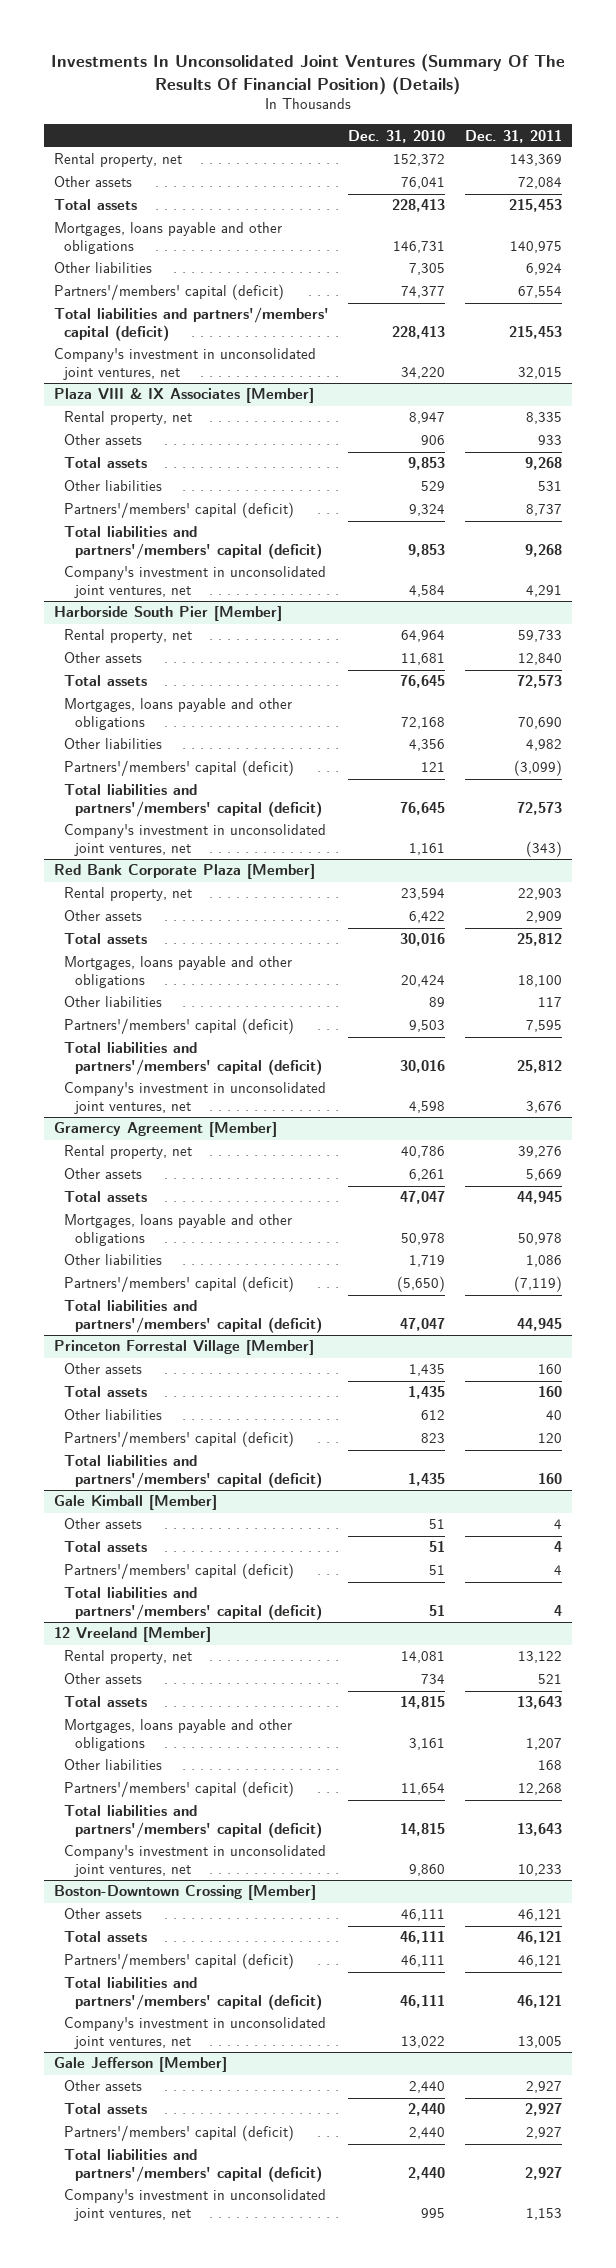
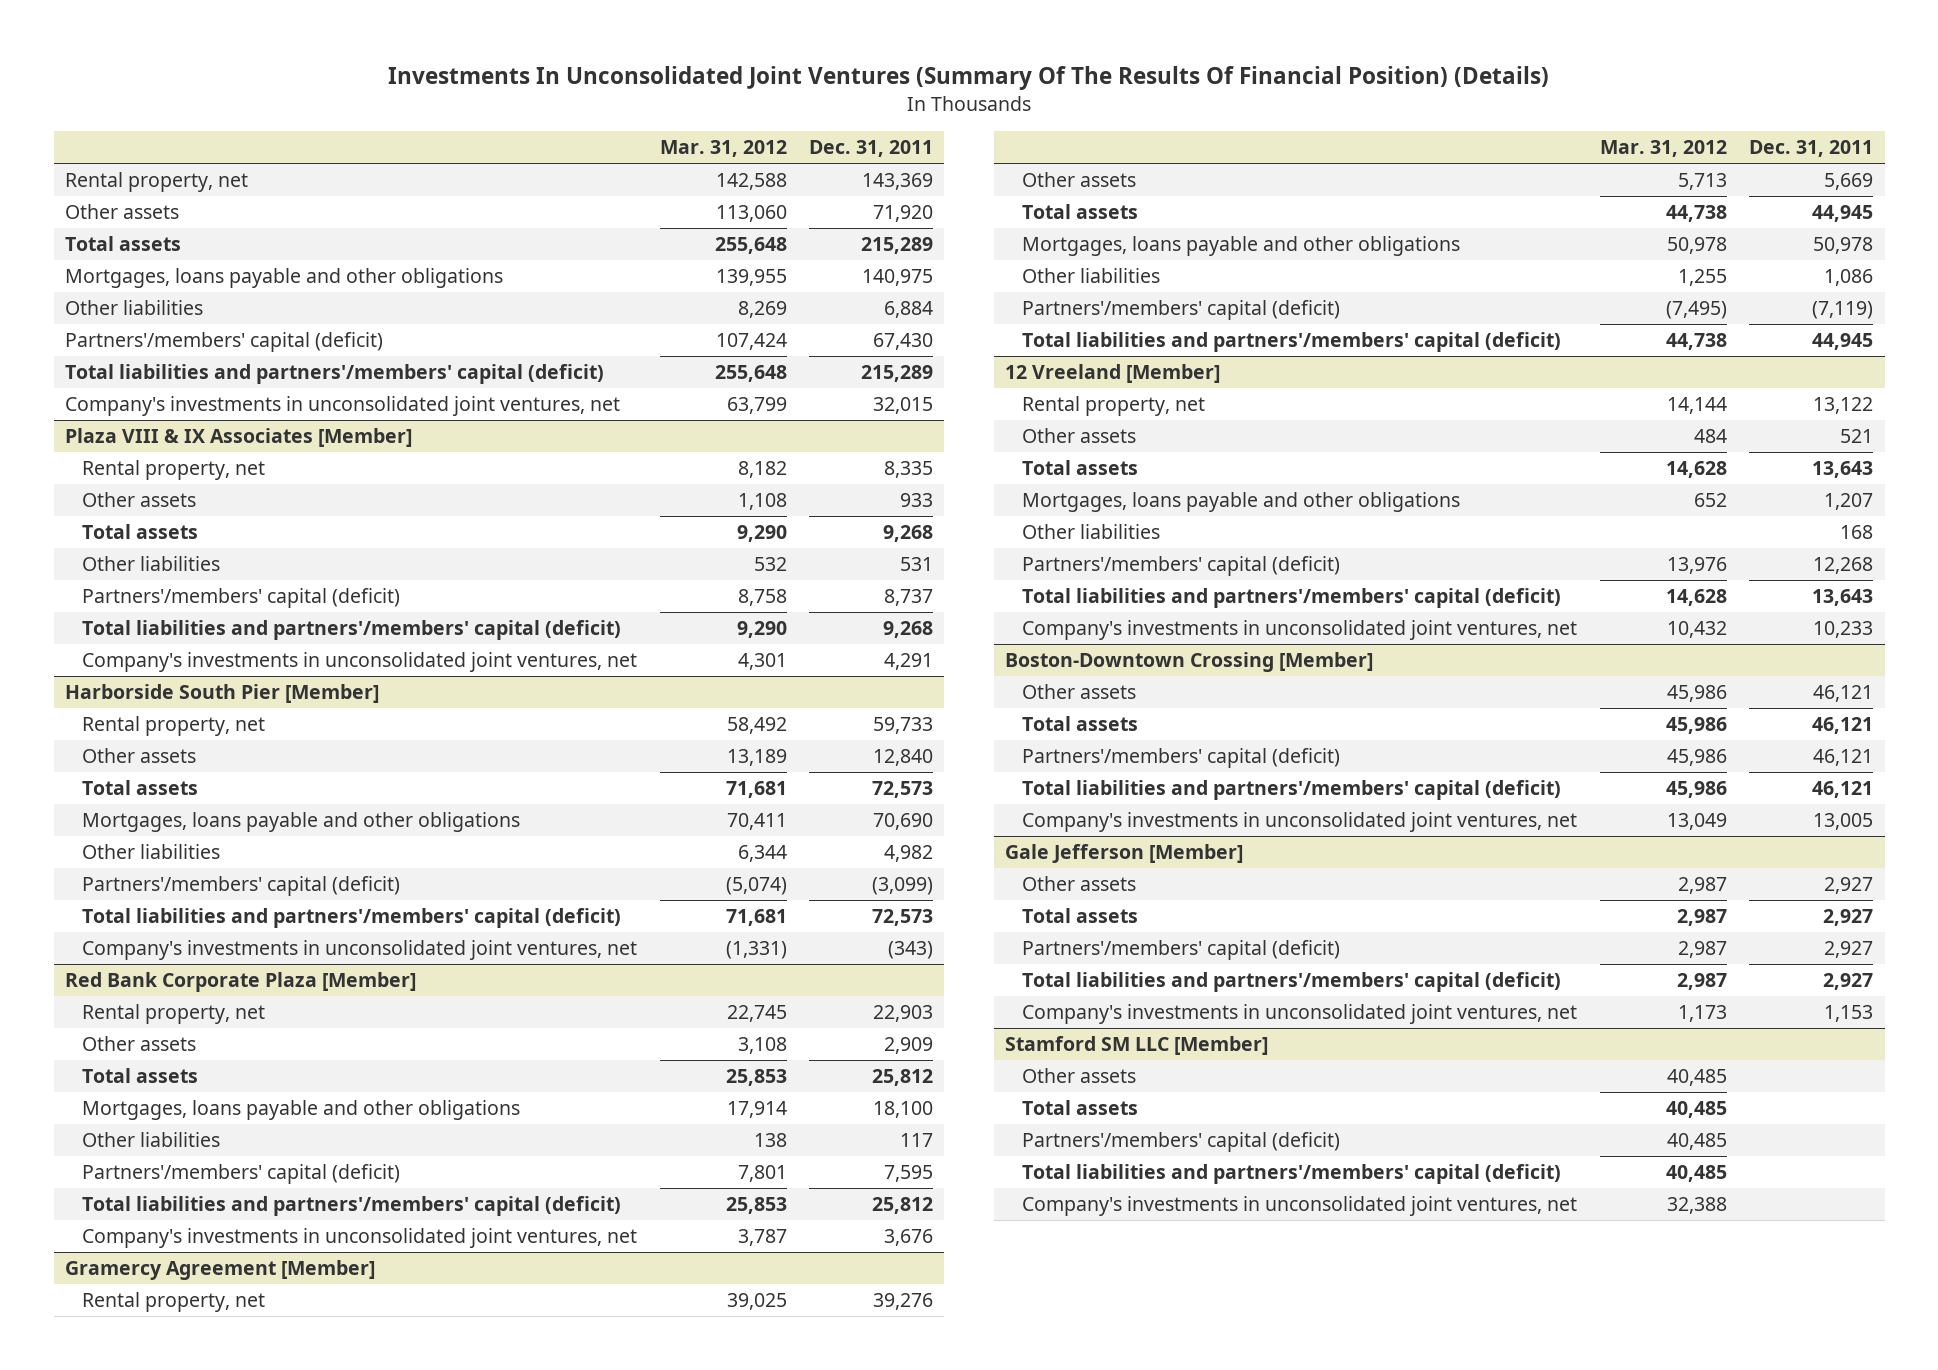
[348,129,446,143] Dec. 31, 2010 -> none
none -> [659,139,787,157] Mar. 31, 2012
[518,177,563,190] 72,084 -> [873,205,934,223] 71,920
[509,199,563,213] 215,453 -> [861,237,934,255] 215,289
[526,263,563,276] 6,924 -> [884,301,934,319] 6,884
[518,286,563,299] 67,554 -> [873,333,934,351] 67,430
[509,325,563,339] 215,453 -> [861,365,934,383] 215,289
[53,348,316,380] Company's investment in unconsolidated joint ventures, net -> [64,396,620,417] Company's investments in unconsolidated joint ventures, net
[64,566,327,598] Company's investment in unconsolidated joint ventures, net -> [81,652,637,673] Company's investments in unconsolidated joint ventures, net
[64,824,327,856] Company's investment in unconsolidated joint ventures, net -> [81,940,637,961] Company's investments in unconsolidated joint ventures, net
[64,1082,327,1114] Company's investment in unconsolidated joint ventures, net -> [81,1228,637,1249] Company's investments in unconsolidated joint ventures, net
[53,1340,314,1356] Princeton Forrestal Village [Member] -> none
[64,1363,143,1375] Other assets -> none
[64,1386,148,1398] Total assets -> none
[64,1409,163,1421] Other liabilities -> none
[64,1431,295,1448] Partners'/members' capital (deficit) -> none
[64,1455,322,1488] Total liabilities and partners'/members' capital (deficit) -> none
[53,1495,217,1511] Gale Kimball [Member] -> none
[64,1518,143,1530] Other assets -> none
[64,1541,148,1553] Total assets -> none
[64,1563,295,1580] Partners'/members' capital (deficit) -> none
[64,1587,322,1620] Total liabilities and partners'/members' capital (deficit) -> none
[64,1845,327,1877] Company's investment in unconsolidated joint ventures, net -> [1022,620,1578,641] Company's investments in unconsolidated joint ventures, net
[64,2017,327,2049] Company's investment in unconsolidated joint ventures, net -> [1022,812,1578,833] Company's investments in unconsolidated joint ventures, net
[64,2189,327,2221] Company's investment in unconsolidated joint ventures, net -> [1022,1004,1578,1025] Company's investments in unconsolidated joint ventures, net
none -> [1005,1036,1269,1056] Stamford SM LLC [Member]
none -> [1022,1068,1137,1084] Other assets
none -> [1022,1100,1139,1116] Total assets
none -> [1022,1132,1341,1153] Partners'/members' capital (deficit)
none -> [1022,1164,1562,1185] Total liabilities and partners'/members' capital (deficit)
none -> [1022,1196,1578,1217] Company's investments in unconsolidated joint ventures, net

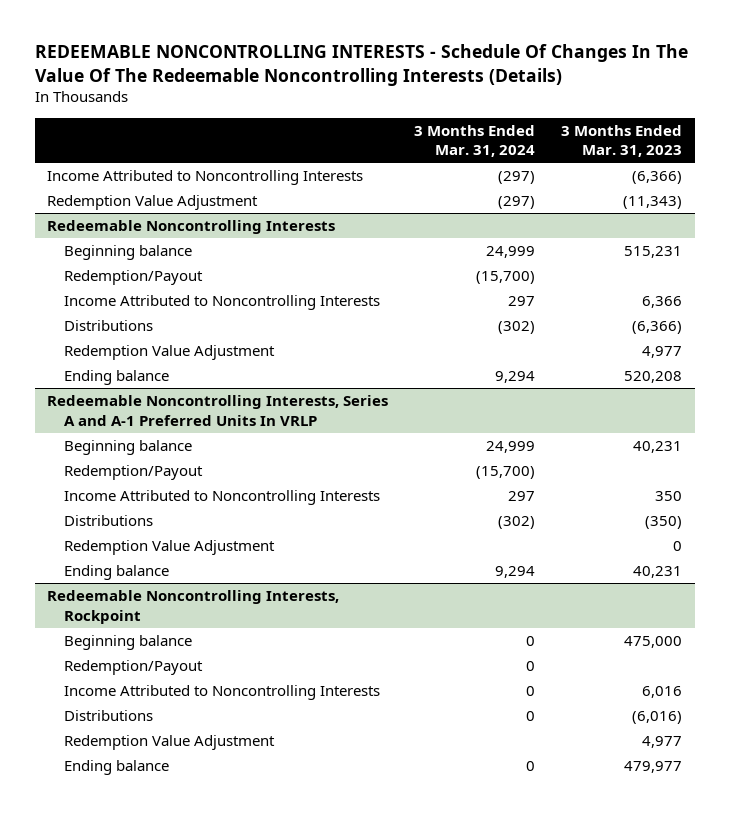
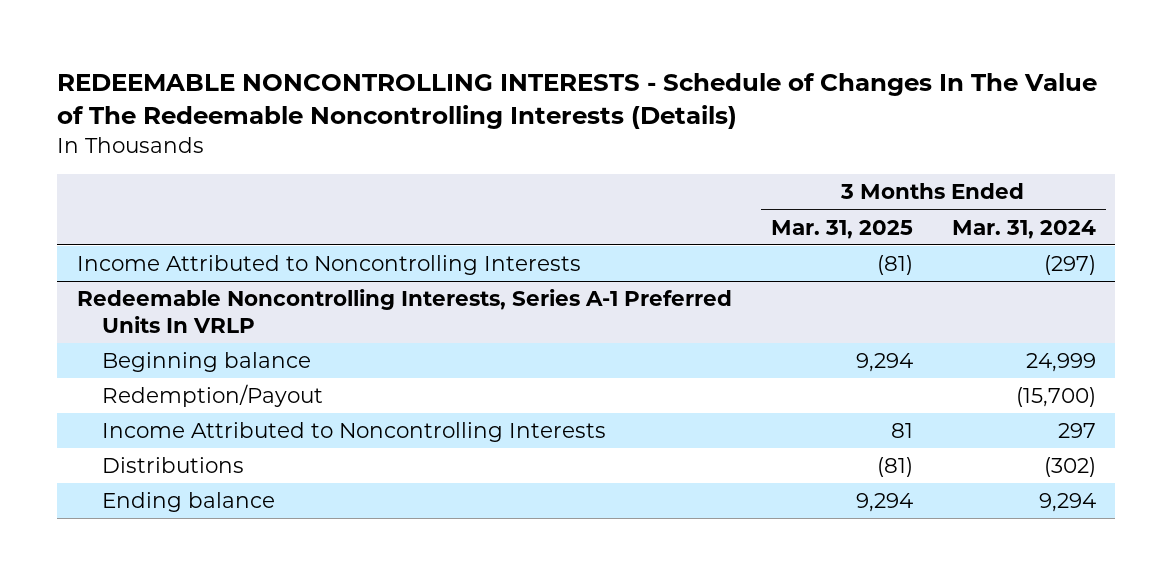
[34,44,688,86] REDEEMABLE NONCONTROLLING INTERESTS - Schedule Of Changes In The Value Of The Redeemable Noncontrolling Interests (Details) -> [57,72,1098,129] REDEEMABLE NONCONTROLLING INTERESTS - Schedule of Changes In The Value of The Redeemable Noncontrolling Interests (Details)
[560,124,682,158] 3 Months Ended Mar. 31, 2023 -> none
none -> [770,219,913,239] Mar. 31, 2025
[47,194,259,210] Redemption Value Adjustment -> none
[47,219,336,234] Redeemable Noncontrolling Interests -> none
[64,244,193,260] Beginning balance -> none
[64,269,204,285] Redemption/Payout -> none
[64,294,381,310] Income Attributed to Noncontrolling Interests -> none
[64,319,154,331] Distributions -> none
[64,344,276,360] Redemption Value Adjustment -> none
[64,369,170,385] Ending balance -> none
[47,394,389,426] Redeemable Noncontrolling Interests, Series A and A-1 Preferred Units In VRLP -> [76,289,732,333] Redeemable Noncontrolling Interests, Series A-1 Preferred Units In VRLP
[64,539,276,555] Redemption Value Adjustment -> none
[47,589,340,624] Redeemable Noncontrolling Interests, Rockpoint -> none
[64,634,193,650] Beginning balance -> none
[64,659,204,675] Redemption/Payout -> none
[64,684,381,700] Income Attributed to Noncontrolling Interests -> none
[64,709,154,721] Distributions -> none
[64,734,276,750] Redemption Value Adjustment -> none
[64,759,170,775] Ending balance -> none

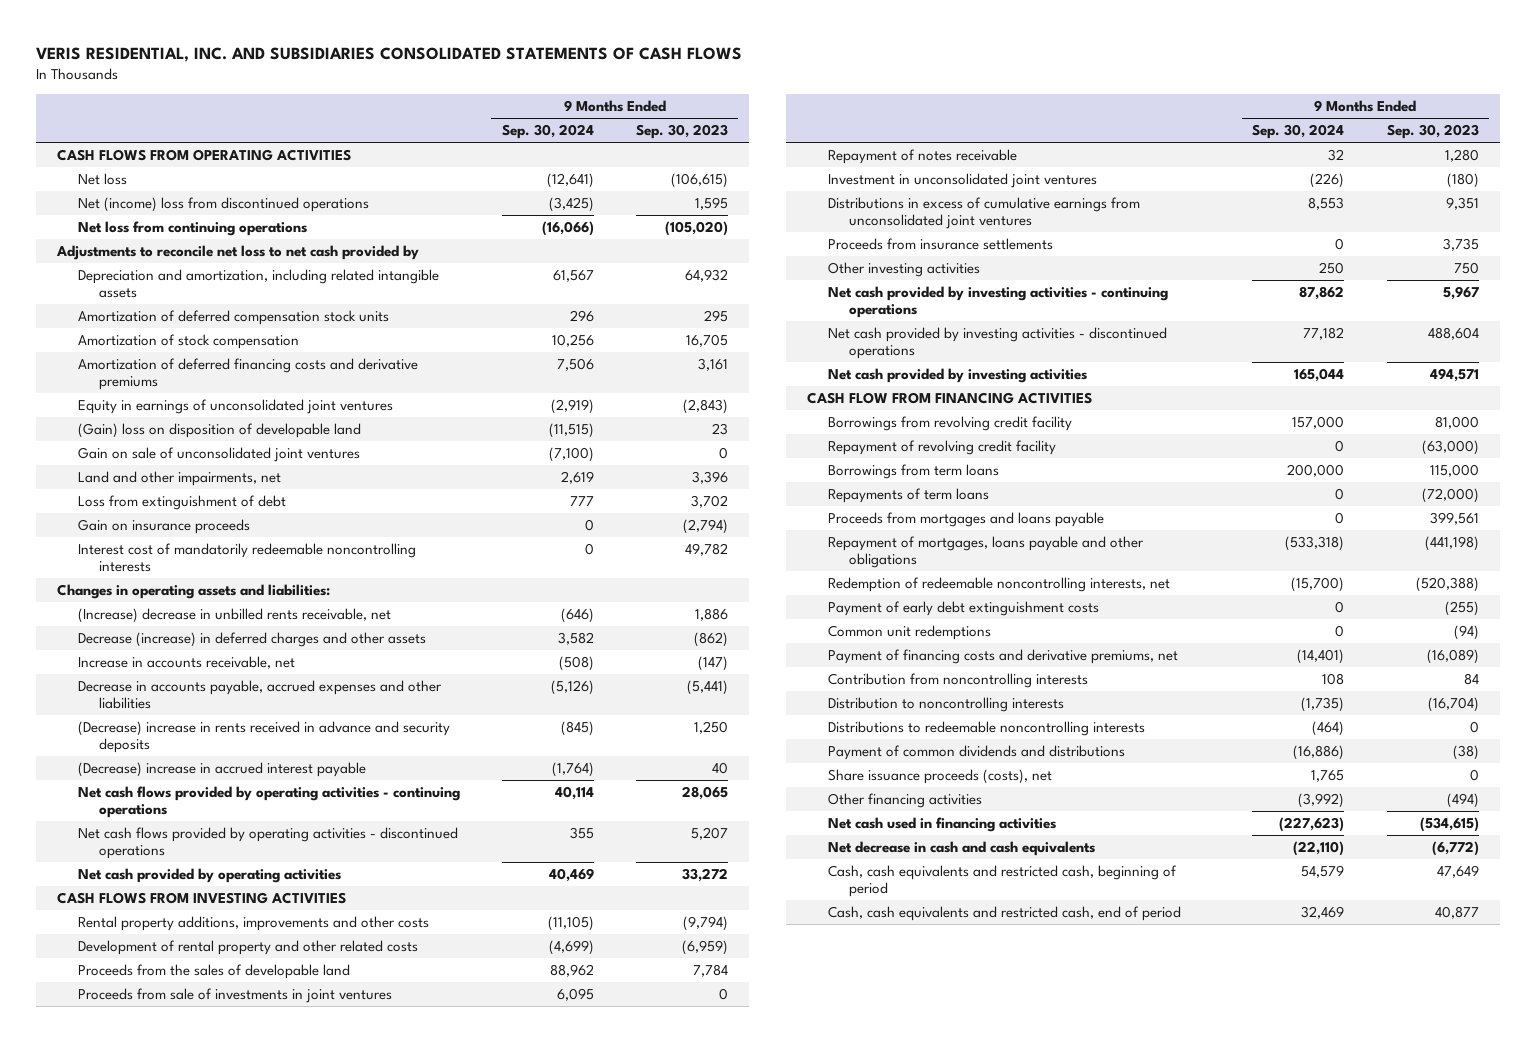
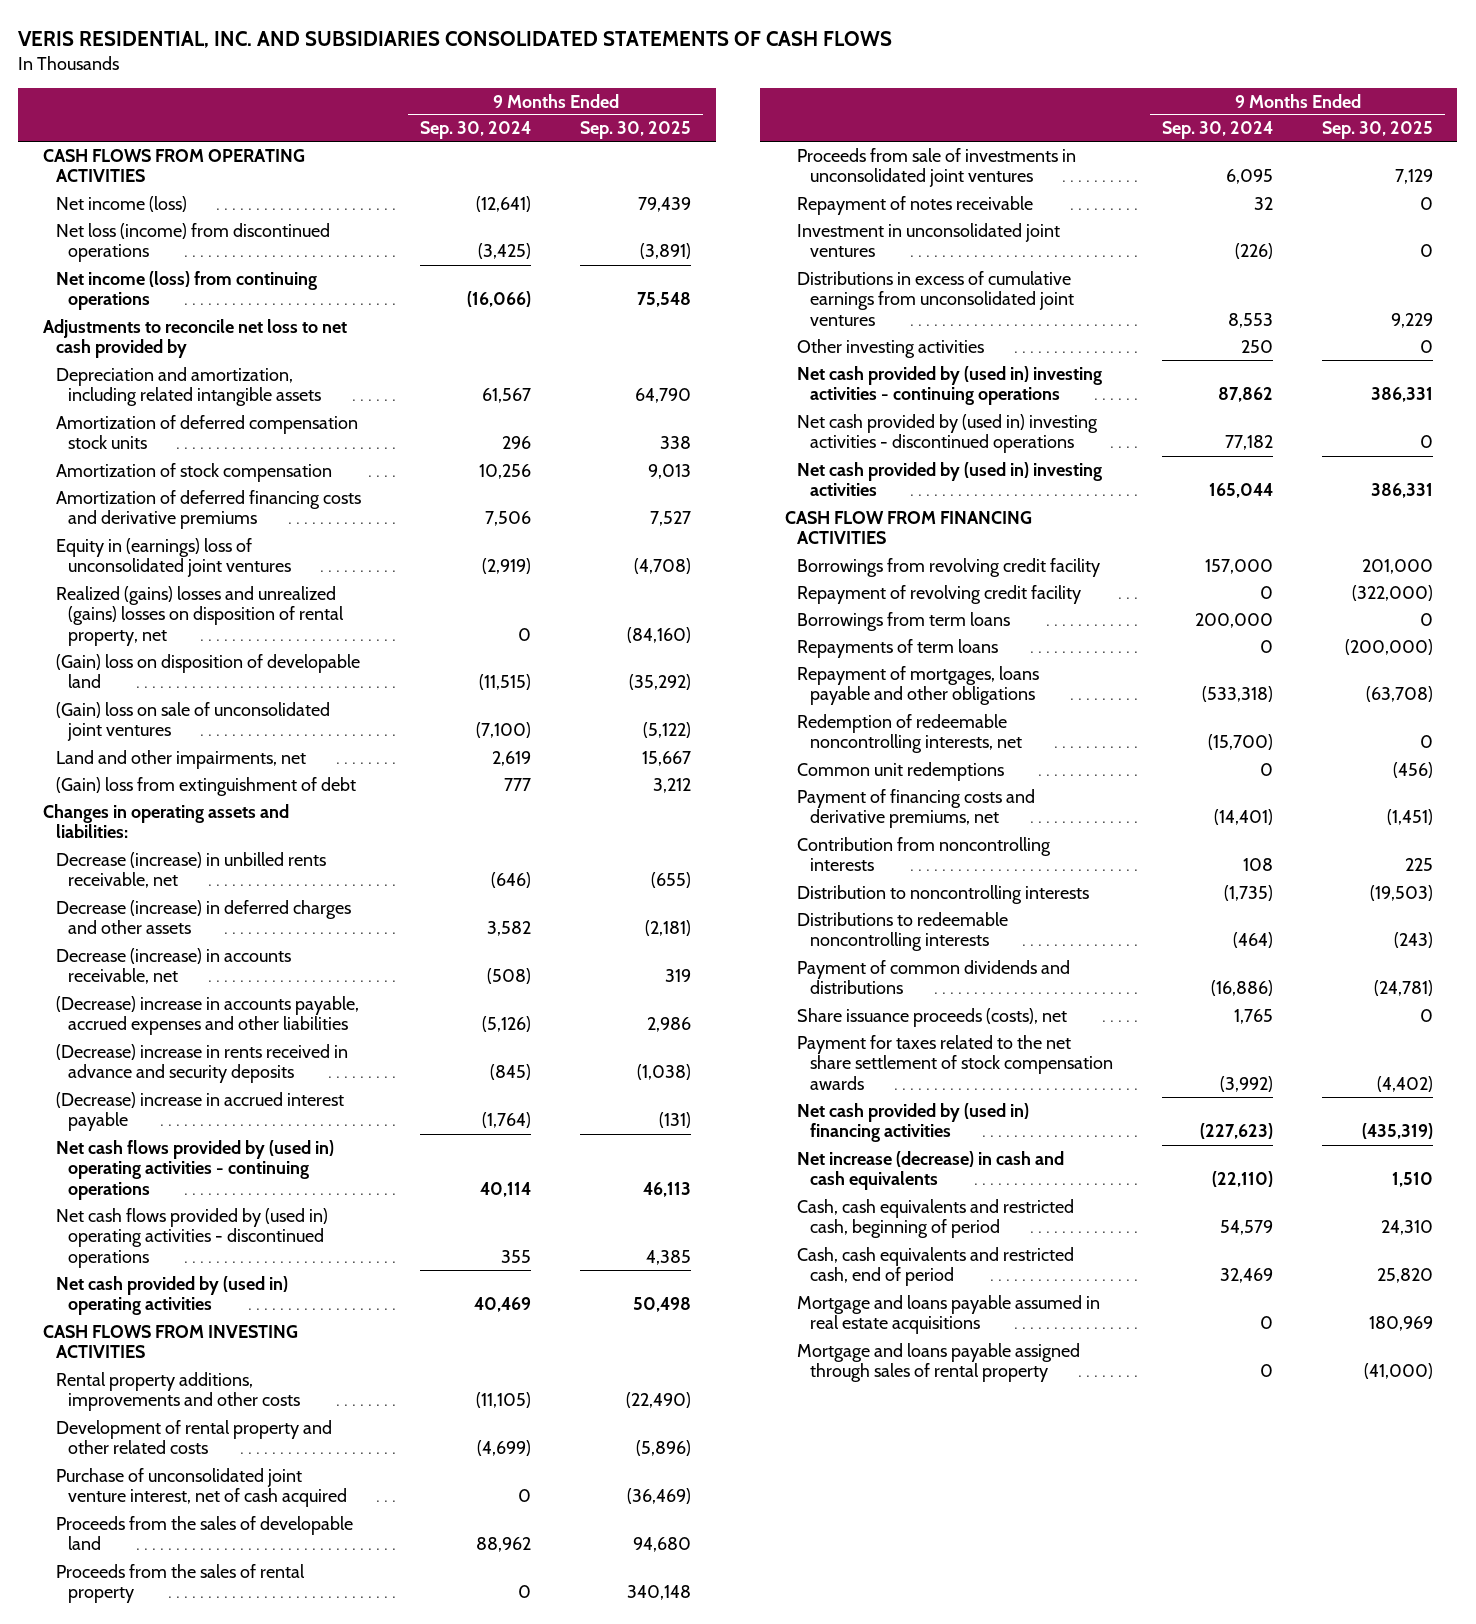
[635,123,728,139] Sep. 30, 2023 -> none
none -> [580,121,692,140] Sep. 30, 2025
[77,172,127,185] Net loss -> [55,195,187,212] Net income (loss)
[77,196,369,212] Net (income) loss from discontinued operations -> [55,222,330,263] Net loss (income) from discontinued operations
[77,220,307,236] Net loss from continuing operations -> [55,270,317,311] Net income (loss) from continuing operations
[77,398,393,414] Equity in earnings of unconsolidated joint ventures -> [55,537,292,578] Equity in (earnings) loss of unconsolidated joint ventures
none -> [55,585,345,647] Realized (gains) losses and unrealized (gains) losses on disposition of rental property, net
[77,446,360,462] Gain on sale of unconsolidated joint ventures -> [55,701,330,742] (Gain) loss on sale of unconsolidated joint ventures
[77,518,250,534] Gain on insurance proceeds -> none
[77,542,416,573] Interest cost of mandatorily redeemable noncontrolling interests -> none
[77,494,286,510] Loss from extinguishment of debt -> [55,776,356,796] (Gain) loss from extinguishment of debt
[77,607,391,623] (Increase) decrease in unbilled rents receivable, net -> [55,851,326,889] Decrease (increase) in unbilled rents receivable, net
[77,655,295,669] Increase in accounts receivable, net -> [55,947,291,985] Decrease (increase) in accounts receivable, net
[77,679,442,710] Decrease in accounts payable, accrued expenses and other liabilities -> [55,995,359,1036] (Decrease) increase in accounts payable, accrued expenses and other liabilities
[77,785,460,819] Net cash flows provided by operating activities - continuing operations -> [55,1139,334,1201] Net cash flows provided by (used in) operating activities - continuing operations
[77,826,458,860] Net cash flows provided by operating activities - discontinued operations -> [55,1207,328,1269] Net cash flows provided by (used in) operating activities - discontinued operations
[77,867,341,883] Net cash provided by operating activities -> [55,1275,288,1316] Net cash provided by (used in) operating activities
none -> [55,1467,348,1508] Purchase of unconsolidated joint venture interest, net of cash acquired
none -> [55,1563,305,1604] Proceeds from the sales of rental property
[77,987,392,1003] Proceeds from sale of investments in joint ventures -> [797,147,1077,188] Proceeds from sale of investments in unconsolidated joint ventures
[828,237,1054,250] Proceeds from insurance settlements -> none
[828,285,1169,319] Net cash provided by investing activities - continuing operations -> [797,365,1103,406] Net cash provided by (used in) investing activities - continuing operations
[828,326,1168,360] Net cash provided by investing activities - discontinued operations -> [797,413,1099,454] Net cash provided by (used in) investing activities - discontinued operations
[828,367,1088,383] Net cash provided by investing activities -> [797,461,1103,497] Net cash provided by (used in) investing activities
[828,511,1105,527] Proceeds from mortgages and loans payable -> none
[828,600,1100,616] Payment of early debt extinguishment costs -> none
[828,792,983,808] Other financing activities -> [797,1034,1114,1091] Payment for taxes related to the net share settlement of stock compensation awards
[828,816,1057,832] Net cash used in financing activities -> [797,1102,1030,1143] Net cash provided by (used in) financing activities
[828,840,1096,856] Net decrease in cash and cash equivalents -> [797,1150,1065,1191] Net increase (decrease) in cash and cash equivalents
none -> [797,1294,1101,1335] Mortgage and loans payable assumed in real estate acquisitions
none -> [797,1342,1081,1383] Mortgage and loans payable assigned through sales of rental property

